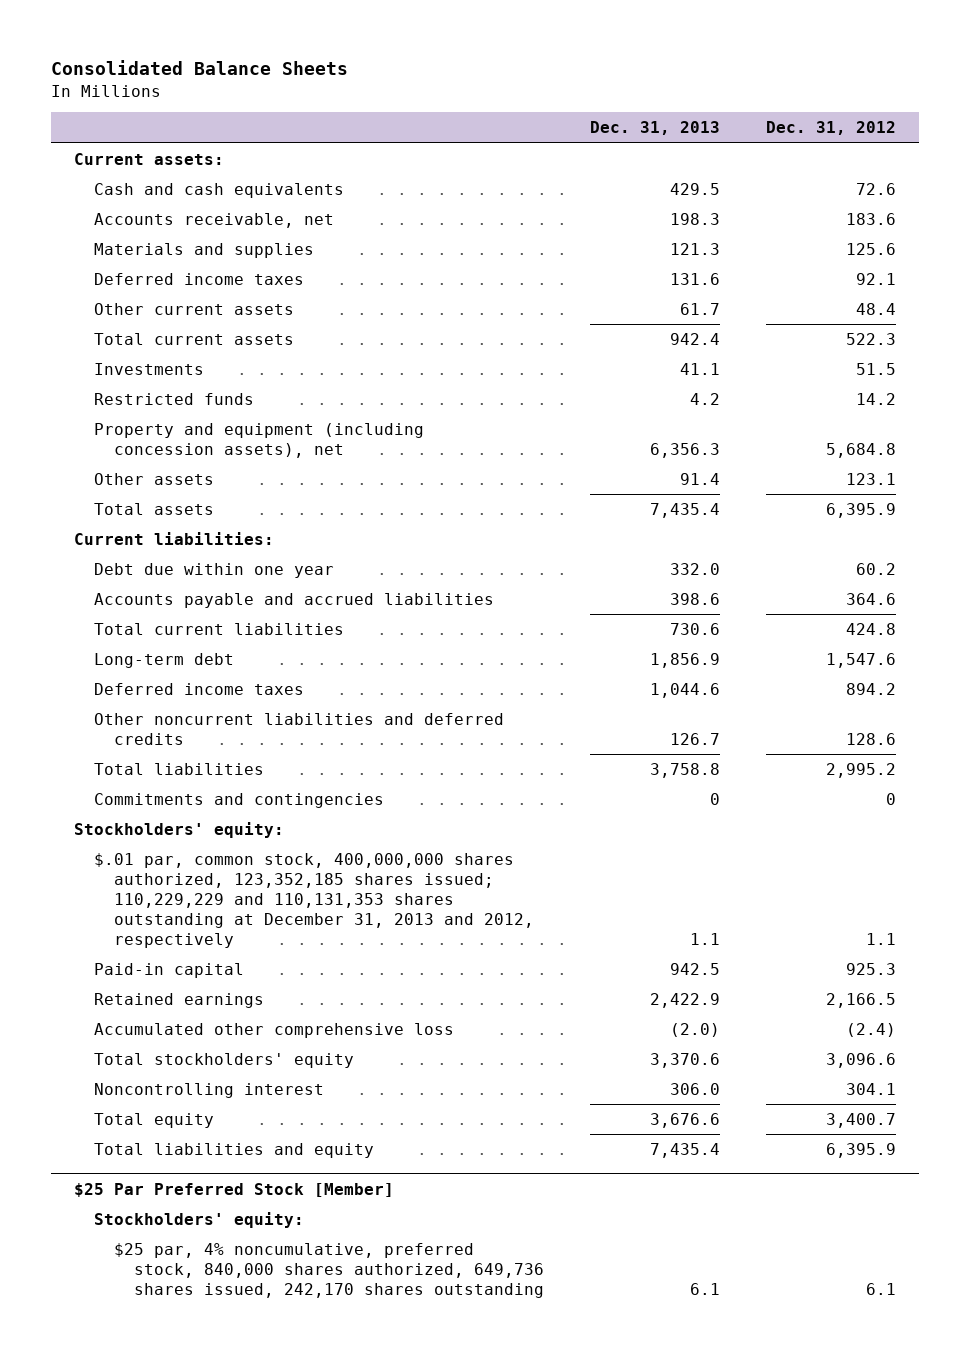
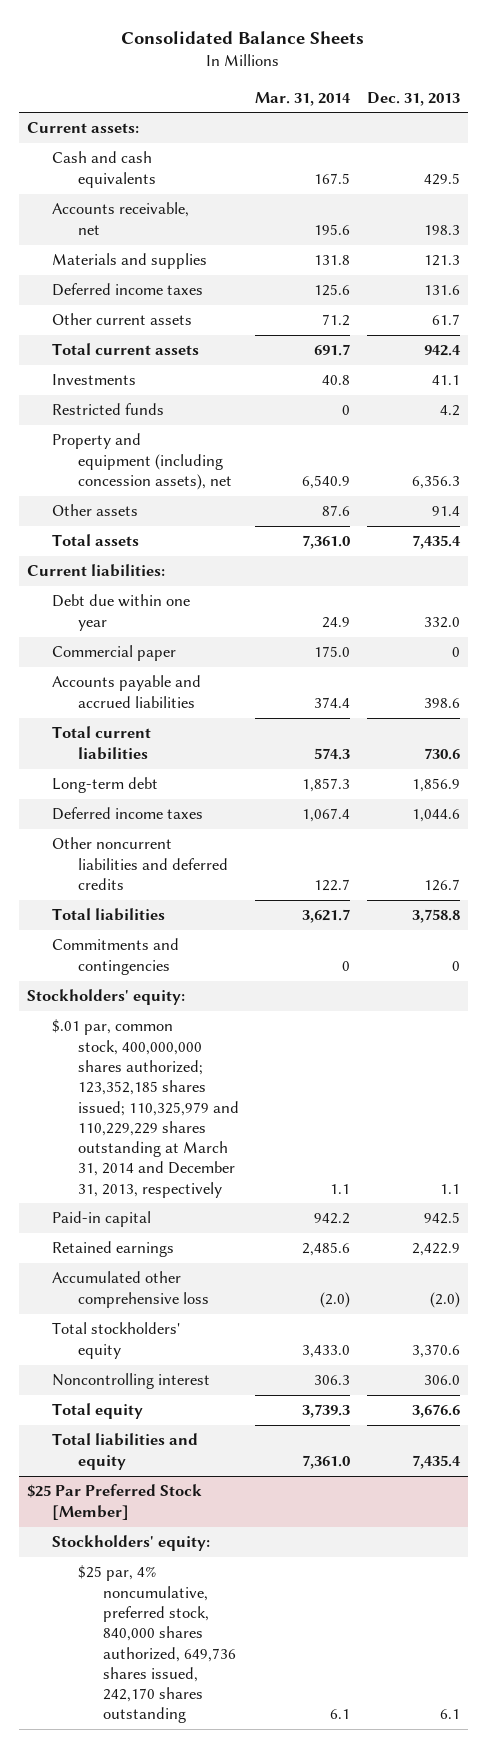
[765,121,896,136] Dec. 31, 2012 -> none
none -> [255,91,352,106] Mar. 31, 2014
none -> [52,645,177,662] Commercial paper
[93,852,535,948] $.01 par, common stock, 400,000,000 shares authorized, 123,352,185 shares issued; 110,229,229 and 110,131,353 shares outstanding at December 31, 2013 and 2012, respectively -> [52,1019,239,1198] $.01 par, common stock, 400,000,000 shares authorized; 123,352,185 shares issued; 110,325,979 and 110,229,229 shares outstanding at March 31, 2014 and December 31, 2013, respectively

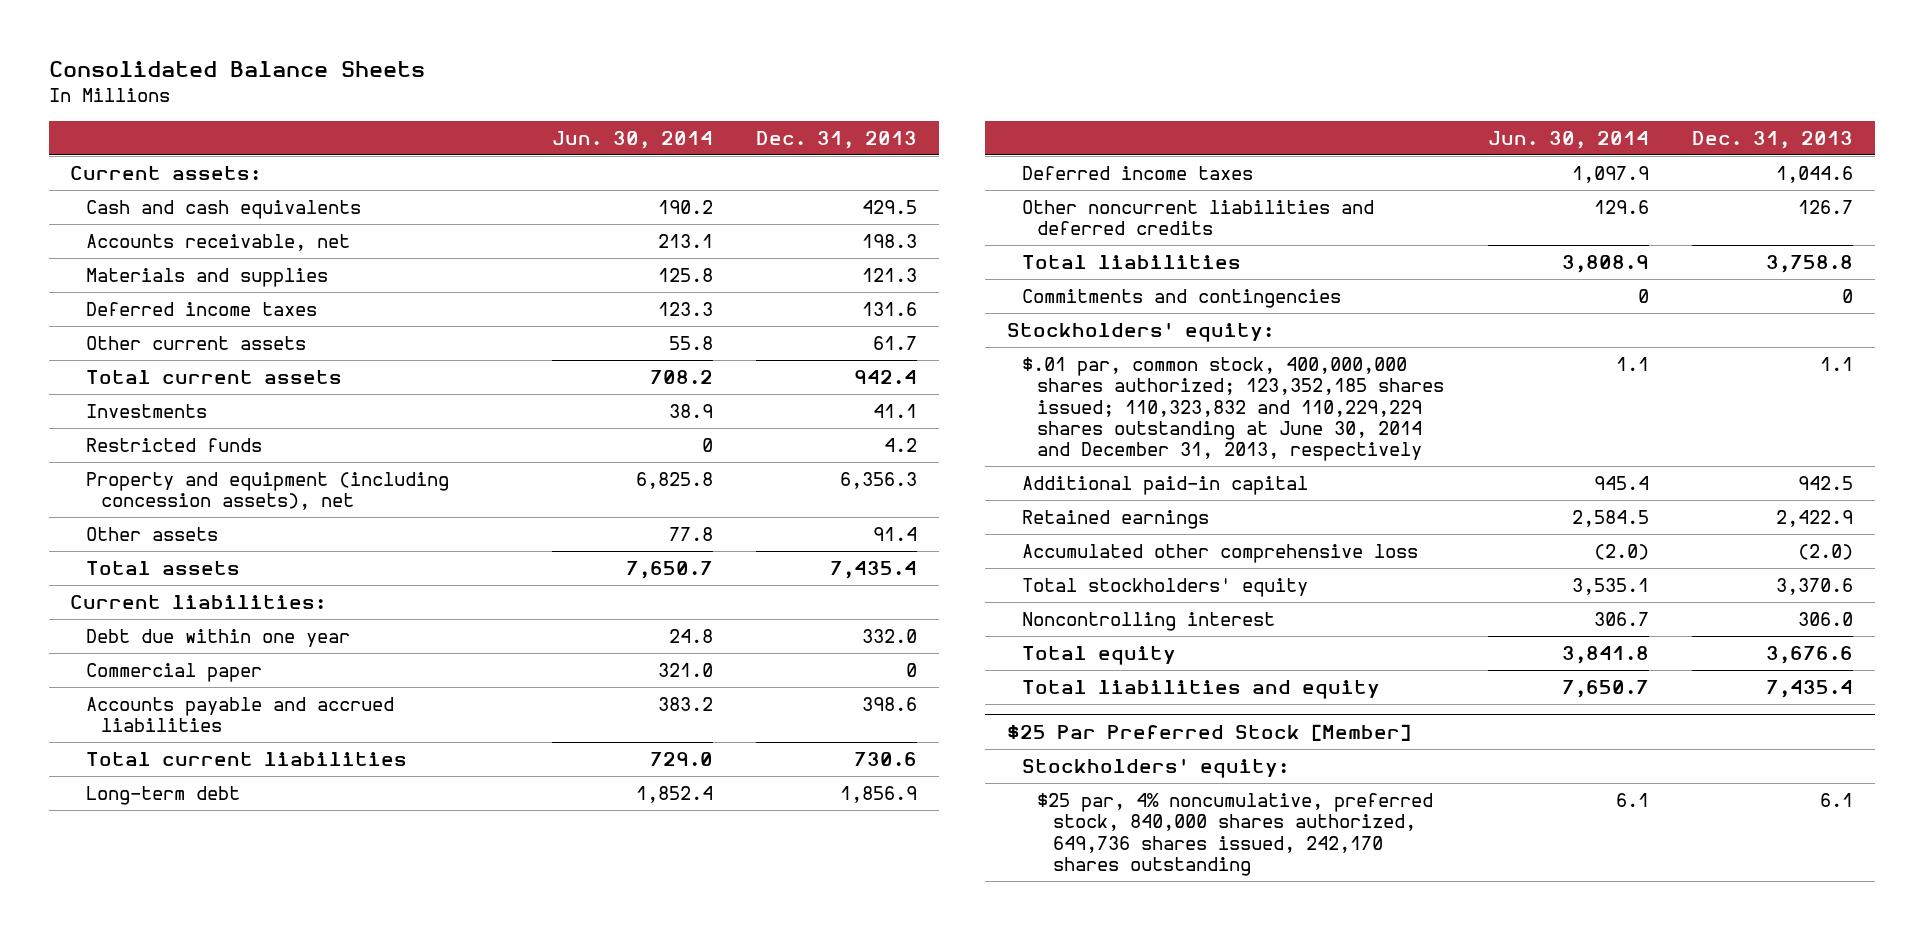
[255,91,352,106] Mar. 31, 2014 -> none
none -> [551,130,713,149] Jun. 30, 2014
[52,1019,239,1198] $.01 par, common stock, 400,000,000 shares authorized; 123,352,185 shares issued; 110,325,979 and 110,229,229 shares outstanding at March 31, 2014 and December 31, 2013, respectively -> [1021,357,1445,462] $.01 par, common stock, 400,000,000 shares authorized; 123,352,185 shares issued; 110,323,832 and 110,229,229 shares outstanding at June 30, 2014 and December 31, 2013, respectively
[52,1211,152,1228] Paid-in capital -> [1021,476,1308,496] Additional paid-in capital

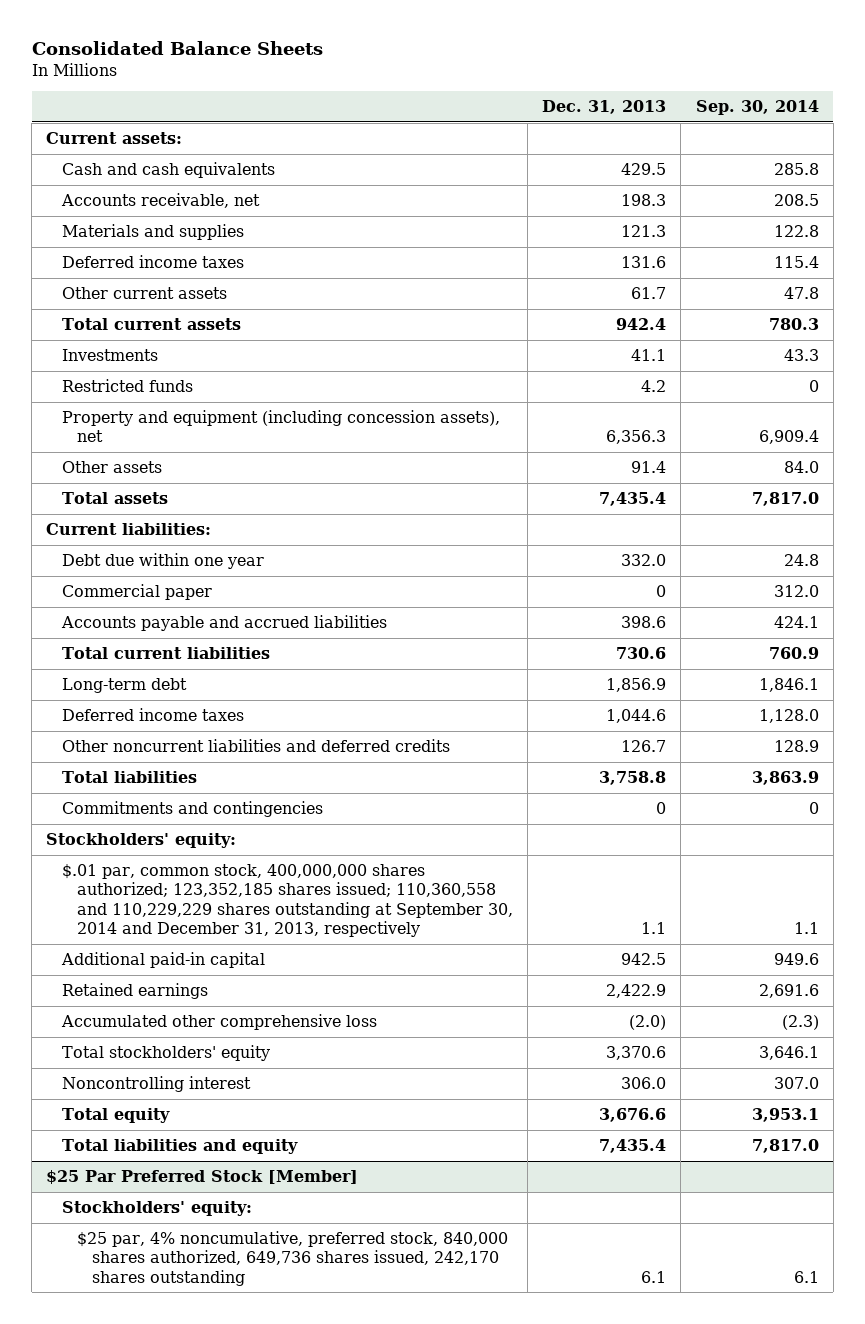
[551,130,713,149] Jun. 30, 2014 -> none
none -> [695,100,819,116] Sep. 30, 2014
[1021,357,1445,462] $.01 par, common stock, 400,000,000 shares authorized; 123,352,185 shares issued; 110,323,832 and 110,229,229 shares outstanding at June 30, 2014 and December 31, 2013, respectively -> [61,863,513,937] $.01 par, common stock, 400,000,000 shares authorized; 123,352,185 shares issued; 110,360,558 and 110,229,229 shares outstanding at September 30, 2014 and December 31, 2013, respectively

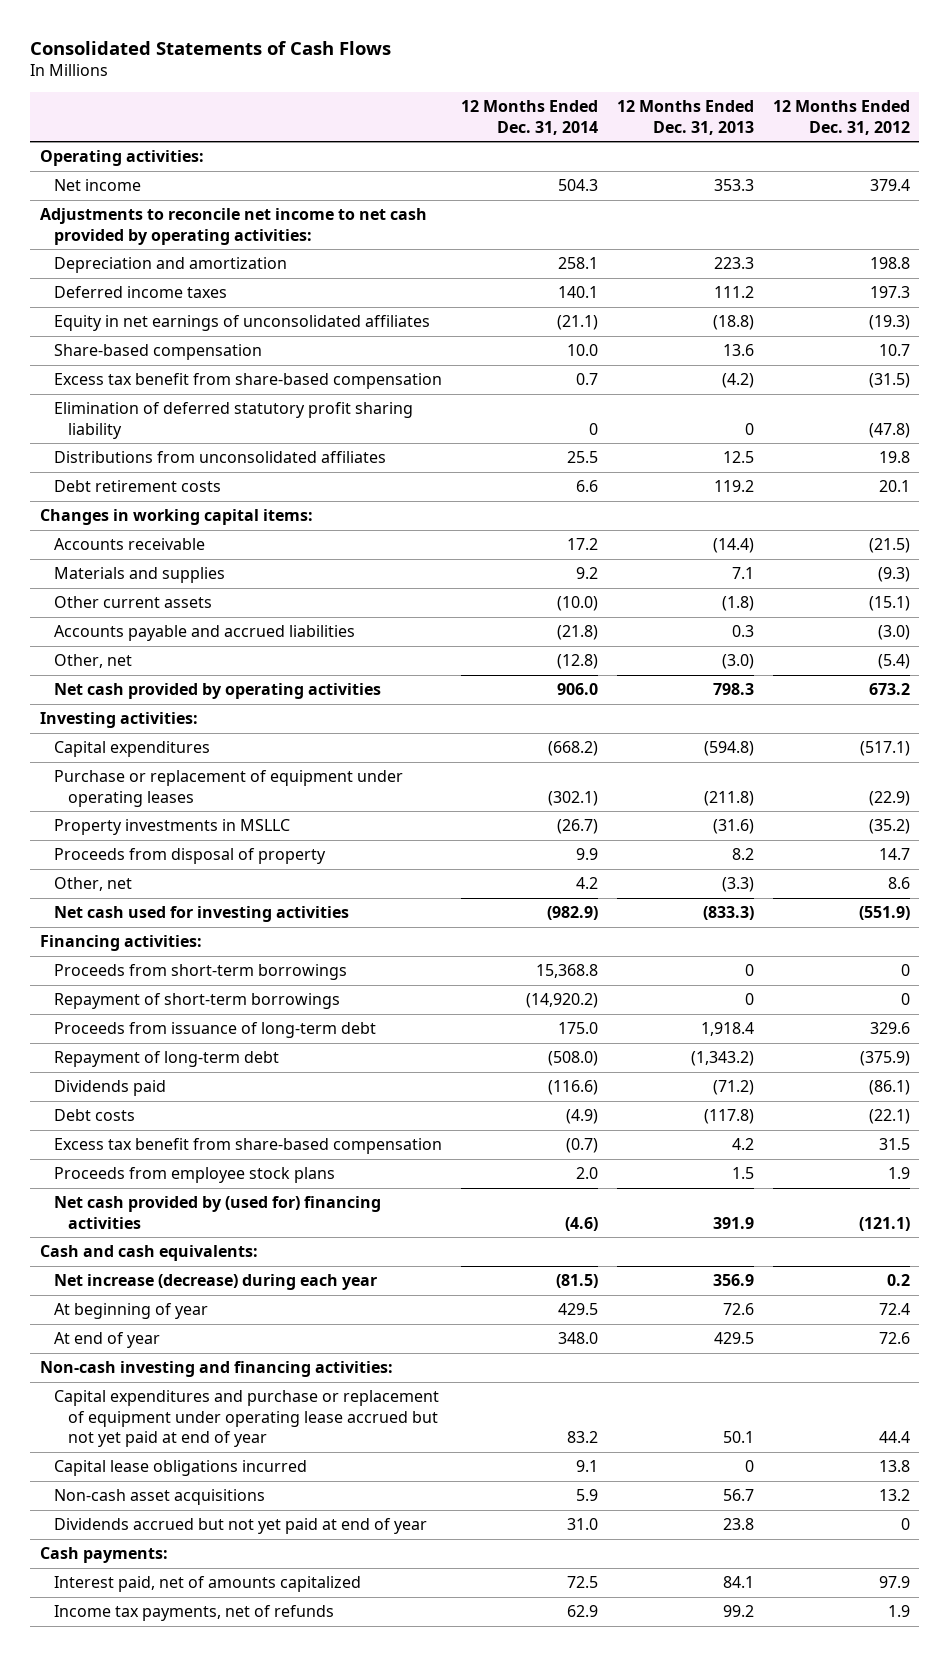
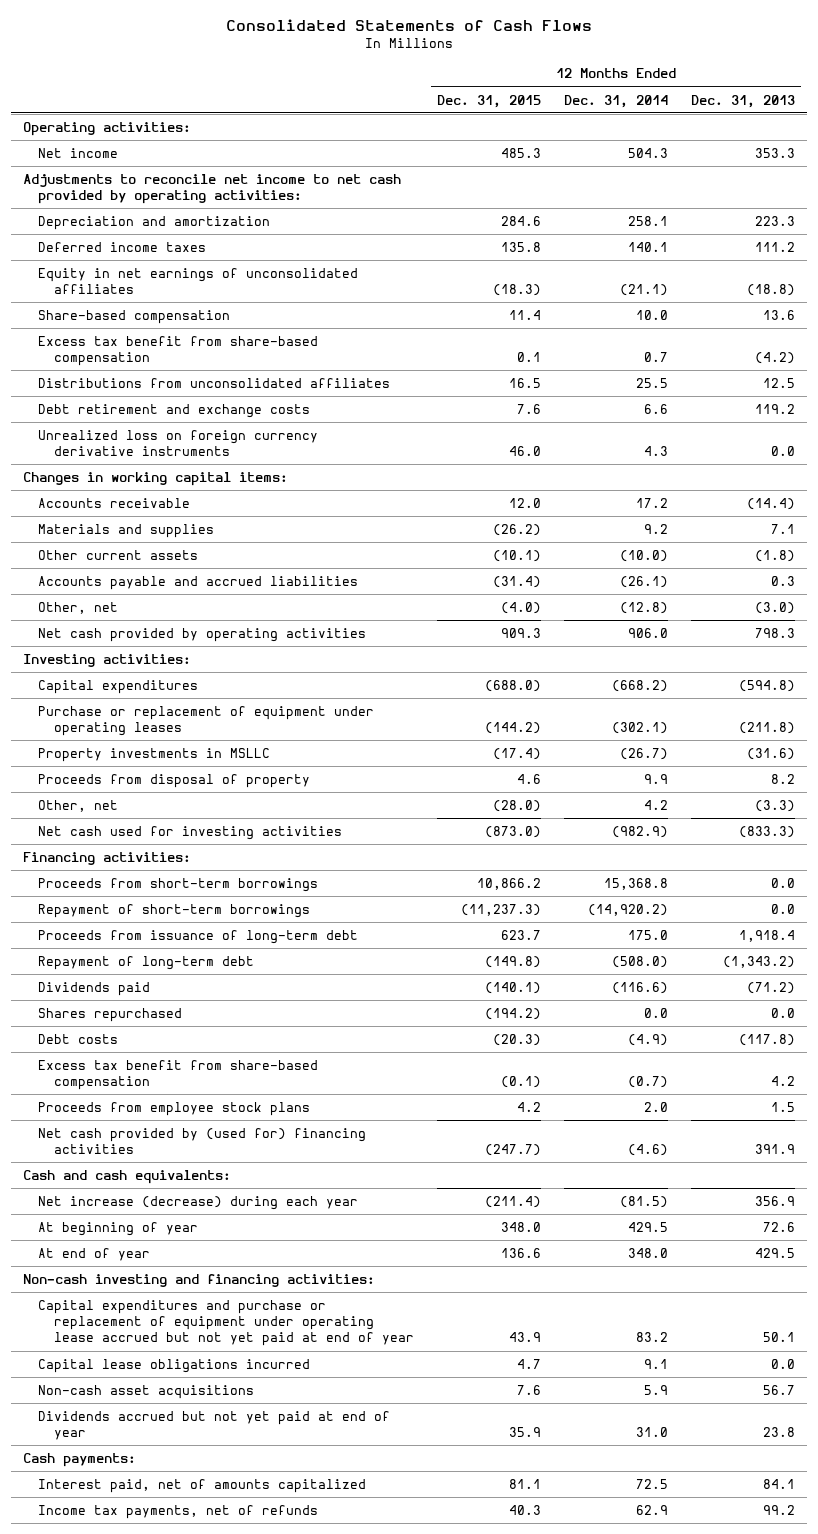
[772,100,910,135] 12 Months Ended Dec. 31, 2012 -> none
none -> [437,94,542,108] Dec. 31, 2015
[53,402,413,439] Elimination of deferred statutory profit sharing liability -> none
[53,480,221,493] Debt retirement costs -> [38,403,311,418] Debt retirement and exchange costs
none -> [38,429,319,457] Unrealized loss on foreign currency derivative instruments
[556,625,598,641] (21.8) -> [620,575,669,588] (26.1)
[744,964,754,977] 0 -> [771,877,796,888] 0.0
[744,993,754,1006] 0 -> [771,903,796,914] 0.0
none -> [38,1007,183,1022] Shares repurchased
[744,1460,754,1473] 0 -> [771,1358,796,1369] 0.0

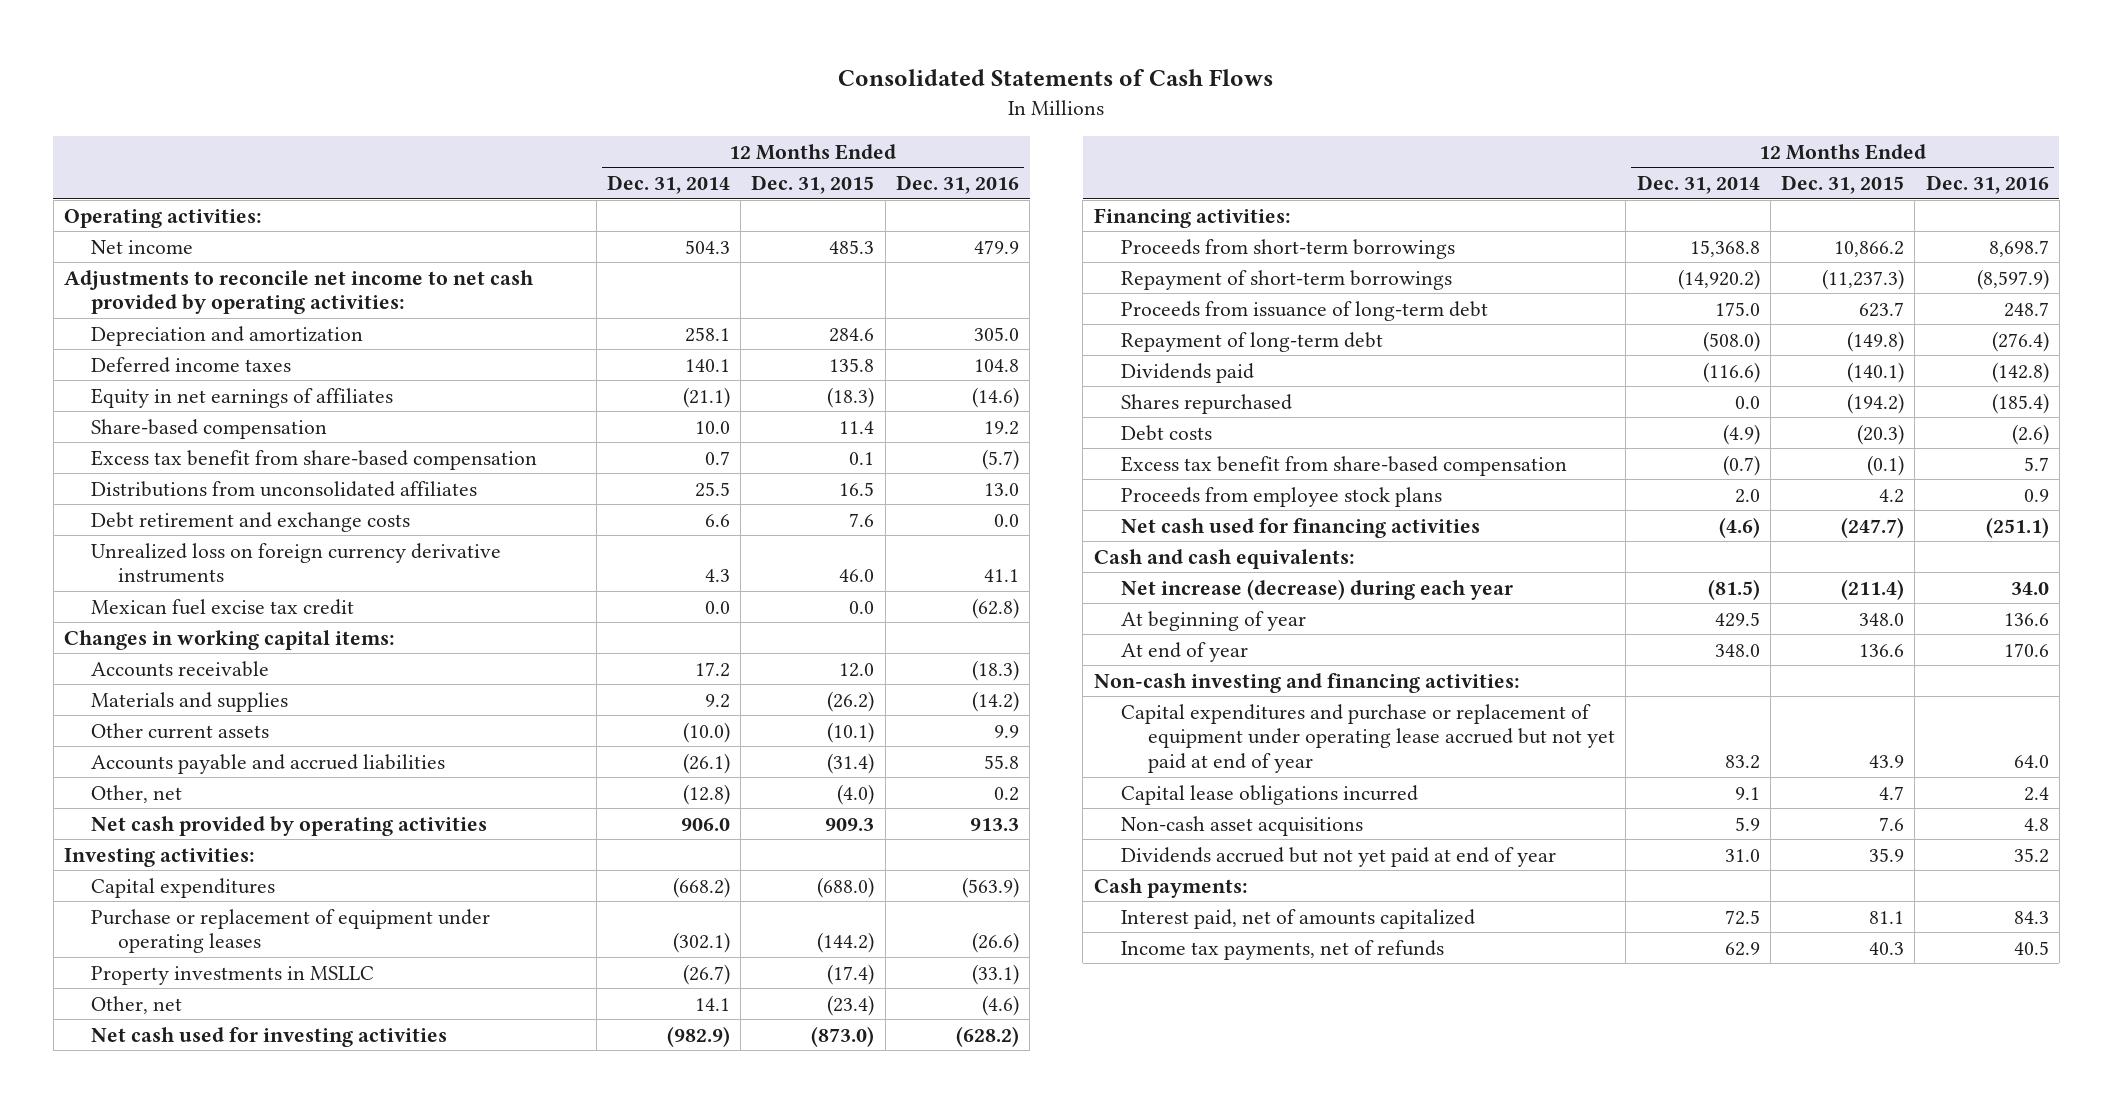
[691,94,796,108] Dec. 31, 2013 -> none
none -> [895,175,1019,195] Dec. 31, 2016
[38,267,359,295] Equity in net earnings of unconsolidated affiliates -> [91,387,394,408] Equity in net earnings of affiliates
none -> [91,598,355,615] Mexican fuel excise tax credit
[38,773,311,788] Proceeds from disposal of property -> none
[493,799,542,812] (28.0) -> [827,994,875,1016] (23.4)
[644,799,669,810] 4.2 -> [694,997,730,1011] 14.1
[38,1127,367,1155] Net cash provided by (used for) financing activities -> [1120,517,1480,538] Net cash used for financing activities

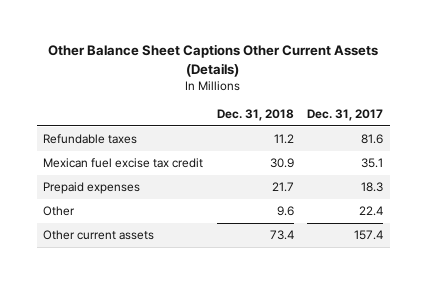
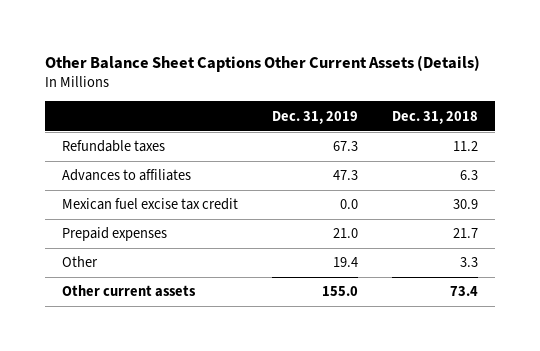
[306,108,383,121] Dec. 31, 2017 -> none
none -> [272,110,359,124] Dec. 31, 2019
none -> [62,169,192,182] Advances to affiliates
[276,206,294,217] 9.6 -> [459,257,478,268] 3.3

